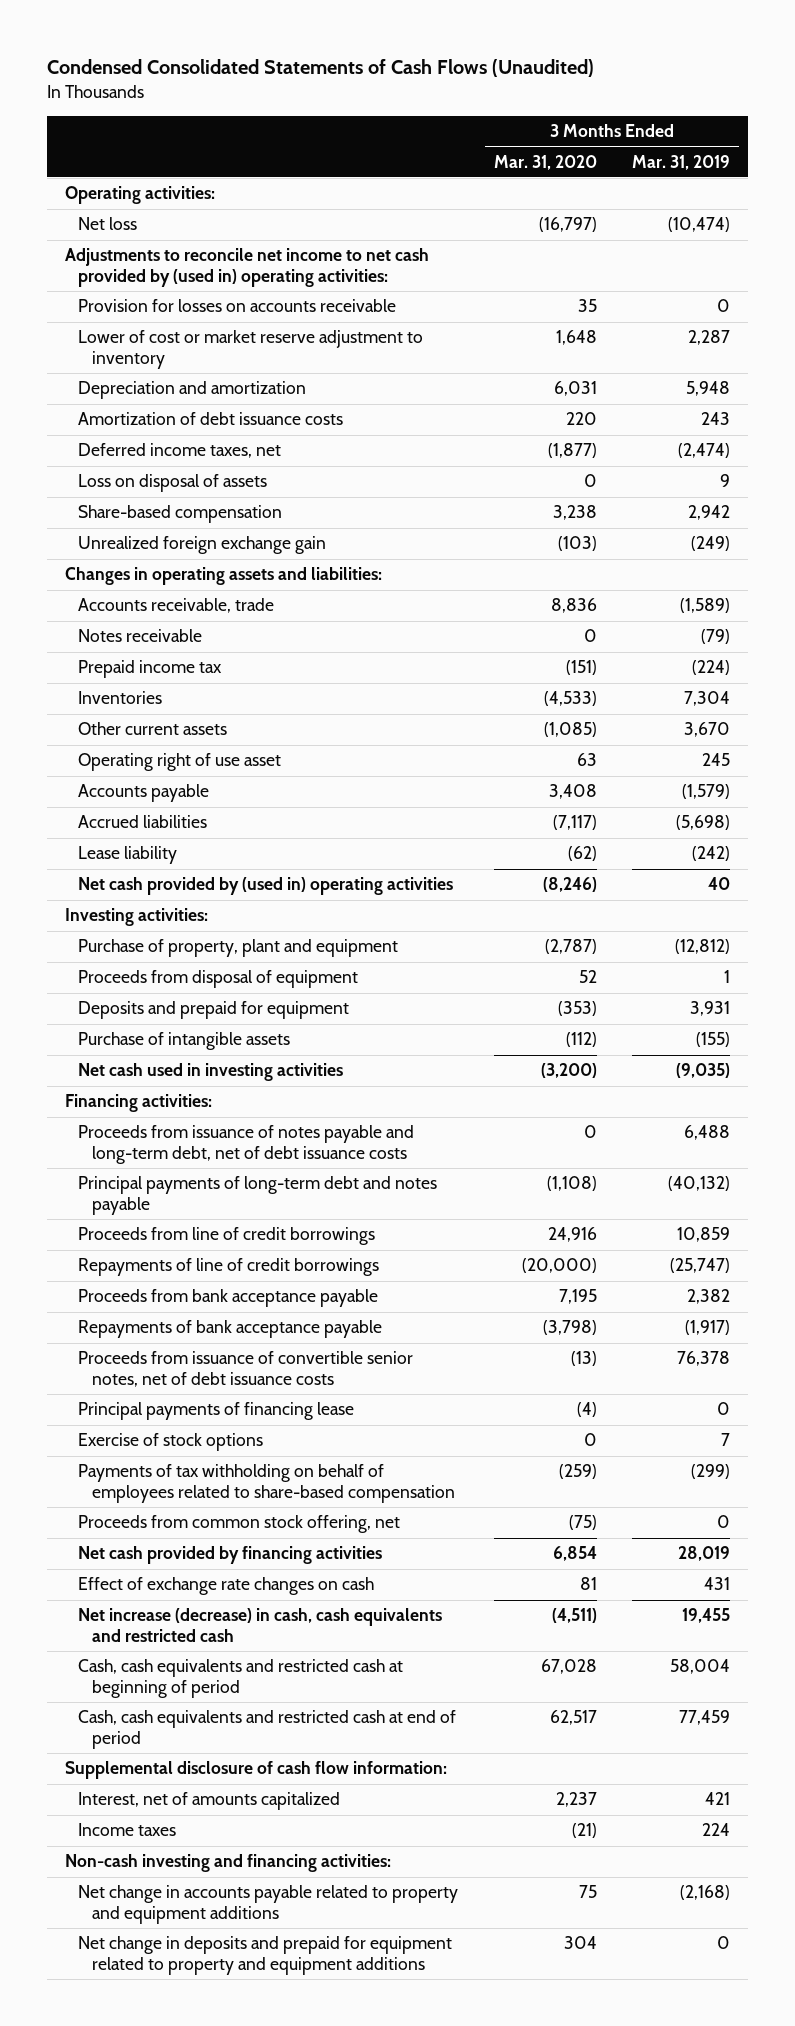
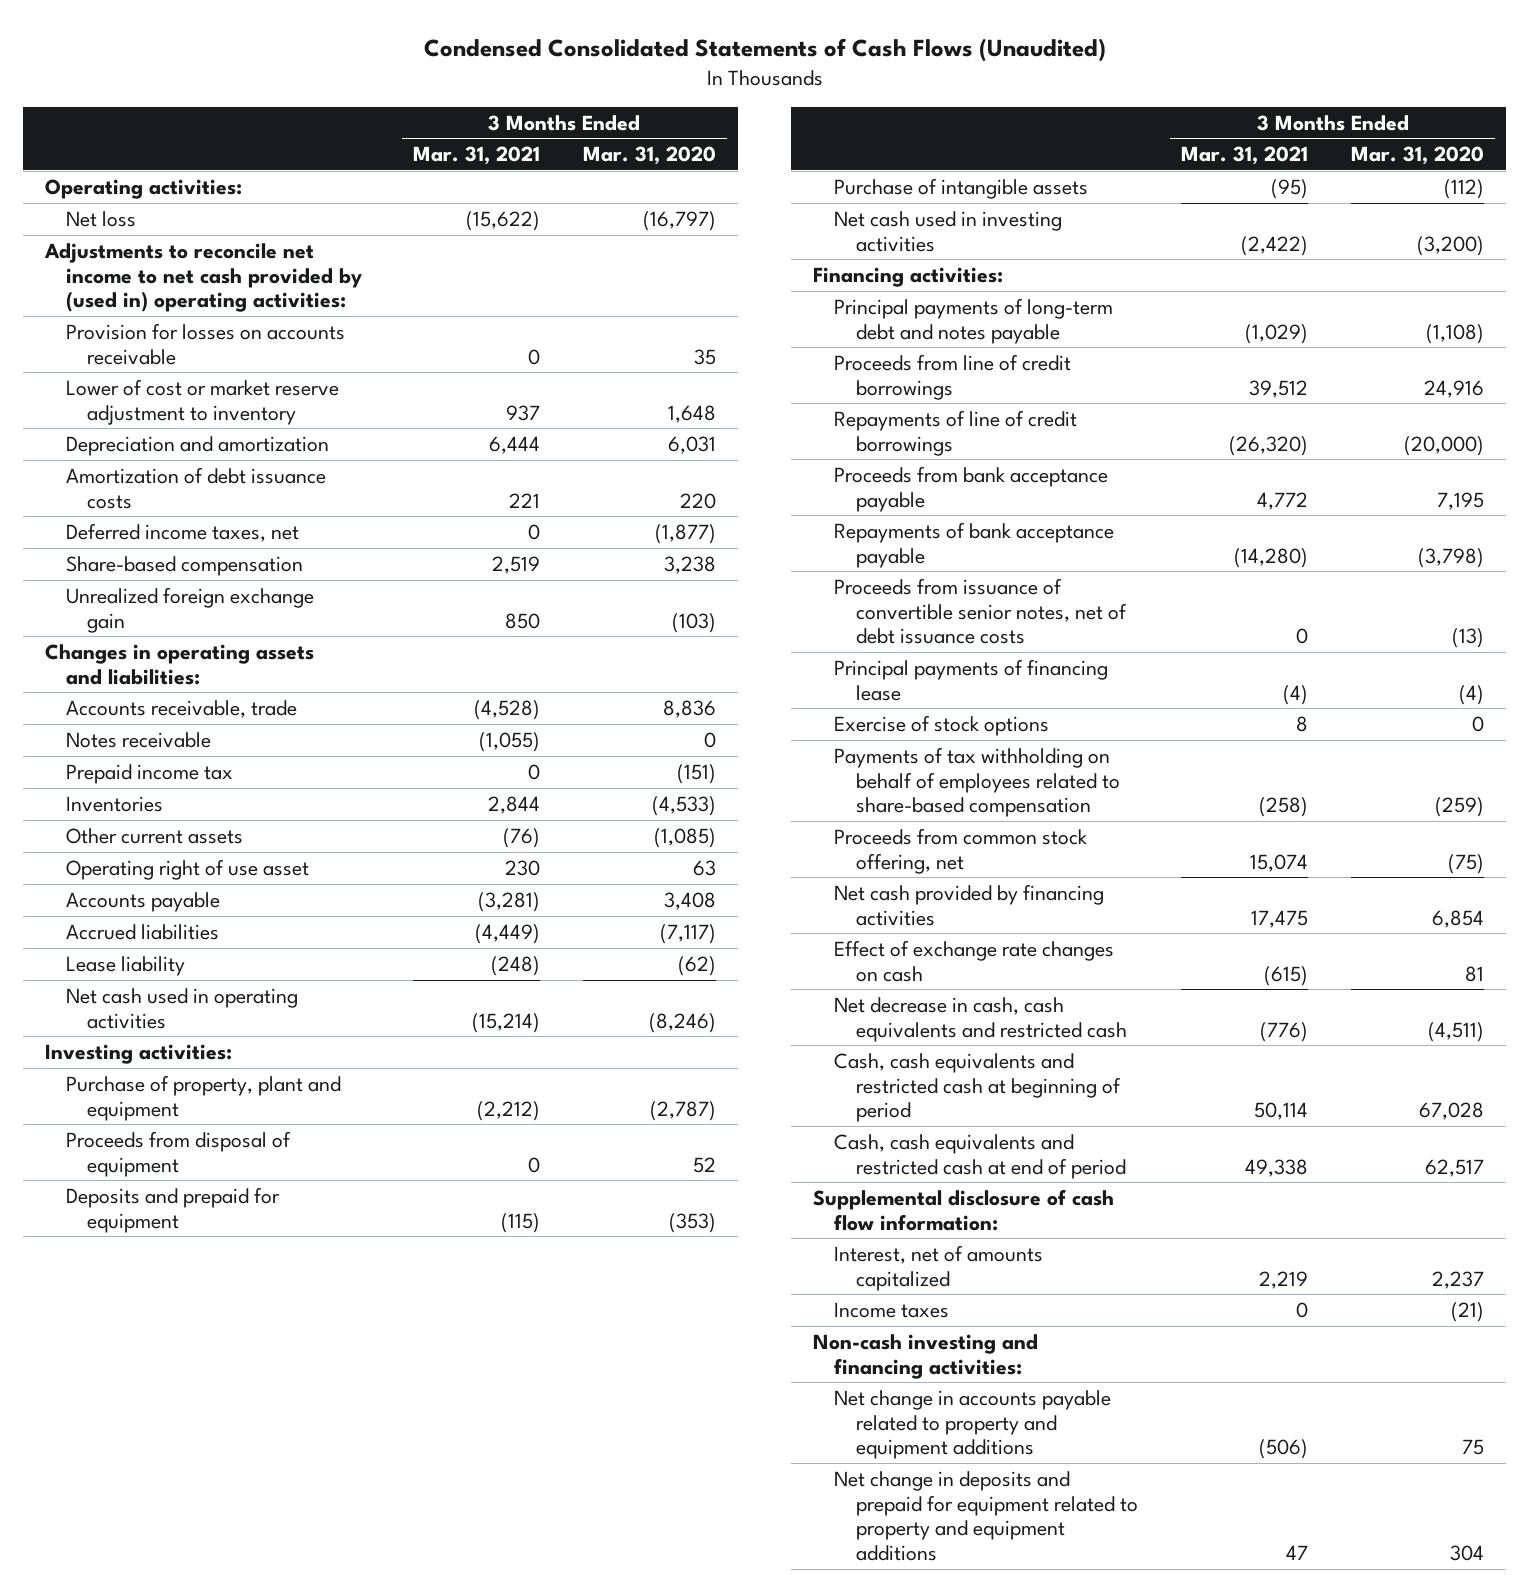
[632,154,731,170] Mar. 31, 2019 -> none
none -> [412,146,540,166] Mar. 31, 2021
[78,474,268,493] Loss on disposal of assets -> none
[78,877,454,896] Net cash provided by (used in) operating activities -> [66,987,299,1029] Net cash used in operating activities
[78,1125,415,1165] Proceeds from issuance of notes payable and long-term debt, net of debt issuance costs -> none
[78,1608,443,1643] Net increase (decrease) in cash, cash equivalents and restricted cash -> [834,996,1127,1042] Net decrease in cash, cash equivalents and restricted cash

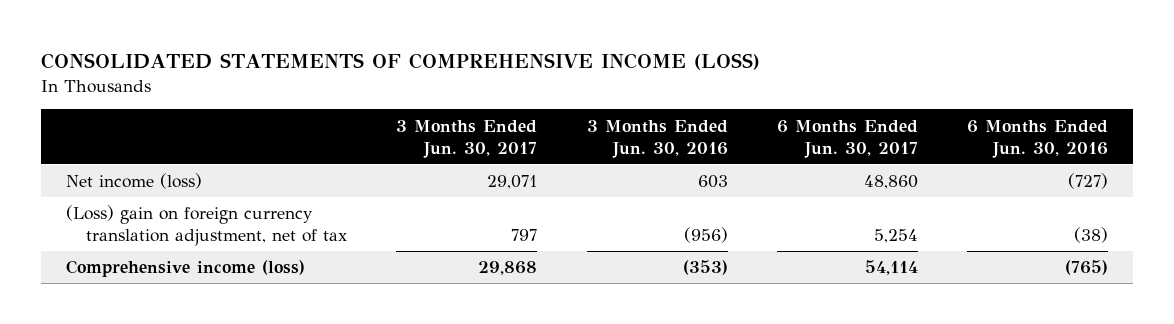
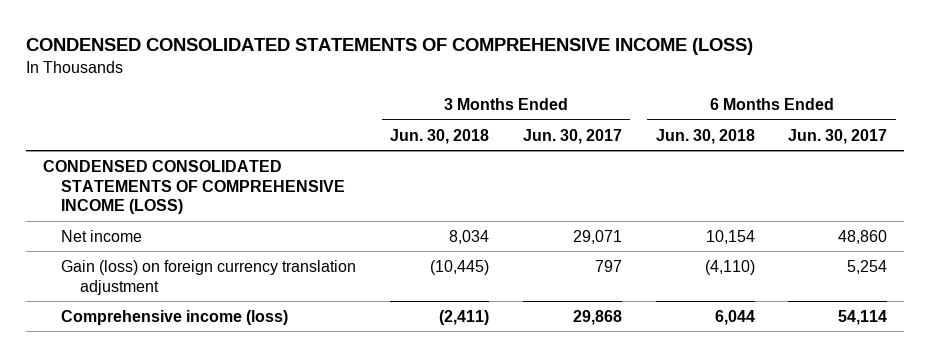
[41,53,761,71] CONSOLIDATED STATEMENTS OF COMPREHENSIVE INCOME (LOSS) -> [26,38,754,56] CONDENSED CONSOLIDATED STATEMENTS OF COMPREHENSIVE INCOME (LOSS)
[586,119,728,158] 3 Months Ended Jun. 30, 2016 -> none
[967,119,1109,158] 6 Months Ended Jun. 30, 2016 -> none
none -> [390,128,490,144] Jun. 30, 2018
none -> [655,128,755,144] Jun. 30, 2018
none -> [43,159,346,215] CONDENSED CONSOLIDATED STATEMENTS OF COMPREHENSIVE INCOME (LOSS)
[65,173,202,190] Net income (loss) -> [61,229,143,242] Net income
[65,205,348,247] (Loss) gain on foreign currency translation adjustment, net of tax -> [61,259,357,295] Gain (loss) on foreign currency translation adjustment

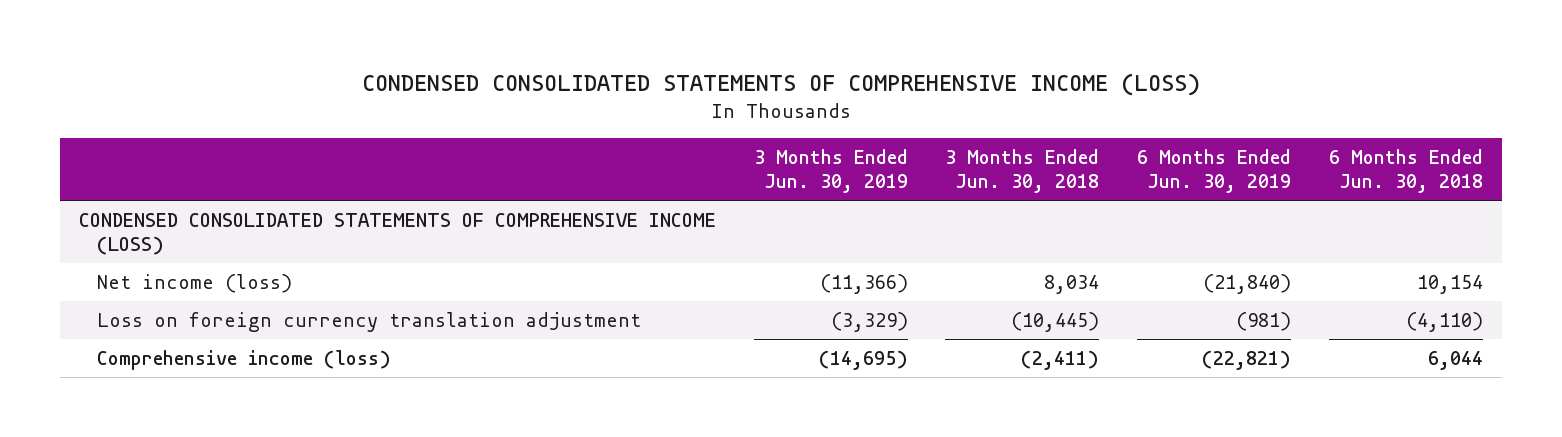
[522,128,622,144] Jun. 30, 2017 -> none
[788,128,888,144] Jun. 30, 2017 -> none
none -> [753,149,908,194] 3 Months Ended Jun. 30, 2019
none -> [1136,149,1291,194] 6 Months Ended Jun. 30, 2019
[61,229,143,242] Net income -> [96,273,292,293] Net income (loss)
[61,259,357,295] Gain (loss) on foreign currency translation adjustment -> [96,311,641,332] Loss on foreign currency translation adjustment

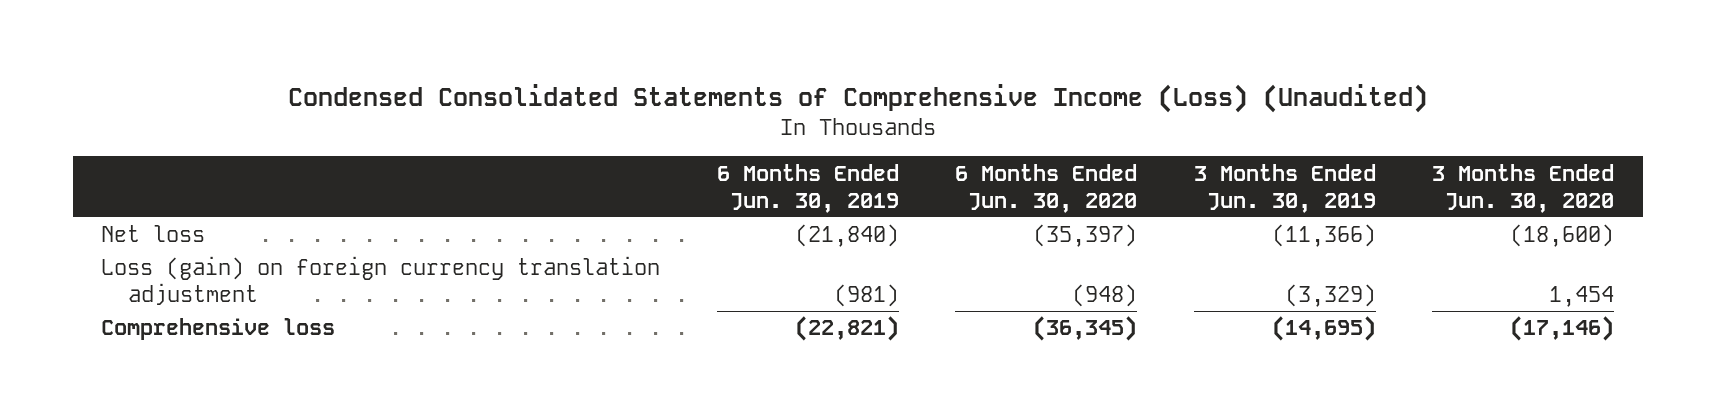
[361,73,1200,97] CONDENSED CONSOLIDATED STATEMENTS OF COMPREHENSIVE INCOME (LOSS) -> [287,84,1428,114] Condensed Consolidated Statements of Comprehensive Income (Loss) (Unaudited)
[945,149,1100,194] 3 Months Ended Jun. 30, 2018 -> none
[1328,149,1483,194] 6 Months Ended Jun. 30, 2018 -> none
none -> [955,163,1138,213] 6 Months Ended Jun. 30, 2020
none -> [1432,163,1615,213] 3 Months Ended Jun. 30, 2020
[78,212,716,256] CONDENSED CONSOLIDATED STATEMENTS OF COMPREHENSIVE INCOME (LOSS) -> none
[96,273,292,293] Net income (loss) -> [101,225,206,243] Net loss
[96,311,641,332] Loss on foreign currency translation adjustment -> [101,256,661,306] Loss (gain) on foreign currency translation adjustment
[96,349,391,370] Comprehensive income (loss) -> [101,318,336,341] Comprehensive loss

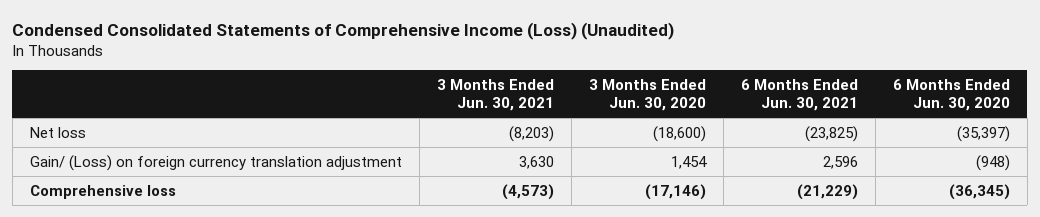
[716,163,899,213] 6 Months Ended Jun. 30, 2019 -> none
[1193,163,1376,213] 3 Months Ended Jun. 30, 2019 -> none
none -> [436,79,554,112] 3 Months Ended Jun. 30, 2021
none -> [740,79,858,112] 6 Months Ended Jun. 30, 2021
[101,256,661,306] Loss (gain) on foreign currency translation adjustment -> [29,154,402,171] Gain/ (Loss) on foreign currency translation adjustment

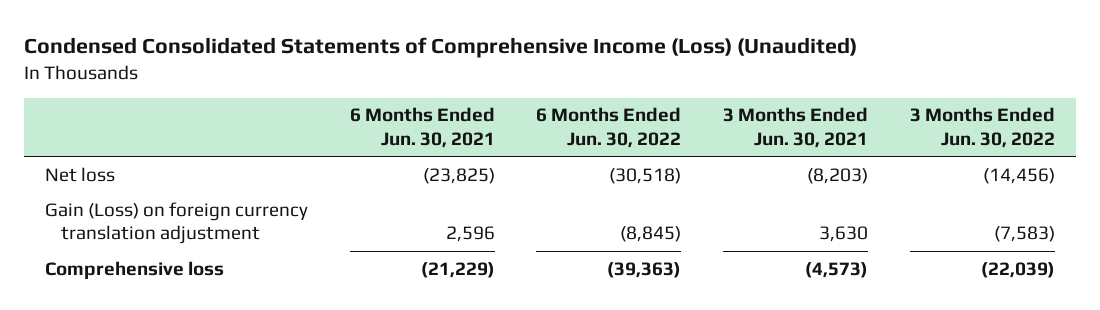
[588,79,706,112] 3 Months Ended Jun. 30, 2020 -> none
[892,79,1010,112] 6 Months Ended Jun. 30, 2020 -> none
none -> [536,107,682,148] 6 Months Ended Jun. 30, 2022
none -> [909,107,1055,148] 3 Months Ended Jun. 30, 2022
[29,154,402,171] Gain/ (Loss) on foreign currency translation adjustment -> [44,201,308,245] Gain (Loss) on foreign currency translation adjustment

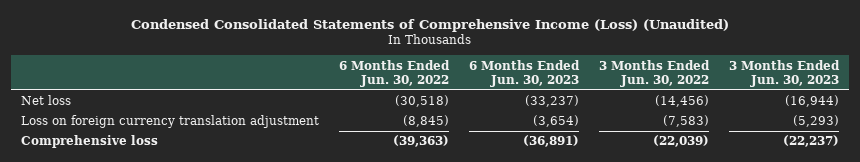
[349,107,495,148] 6 Months Ended Jun. 30, 2021 -> none
[723,107,869,148] 3 Months Ended Jun. 30, 2021 -> none
none -> [469,59,581,87] 6 Months Ended Jun. 30, 2023
none -> [728,59,840,87] 3 Months Ended Jun. 30, 2023
[44,201,308,245] Gain (Loss) on foreign currency translation adjustment -> [21,115,320,129] Loss on foreign currency translation adjustment

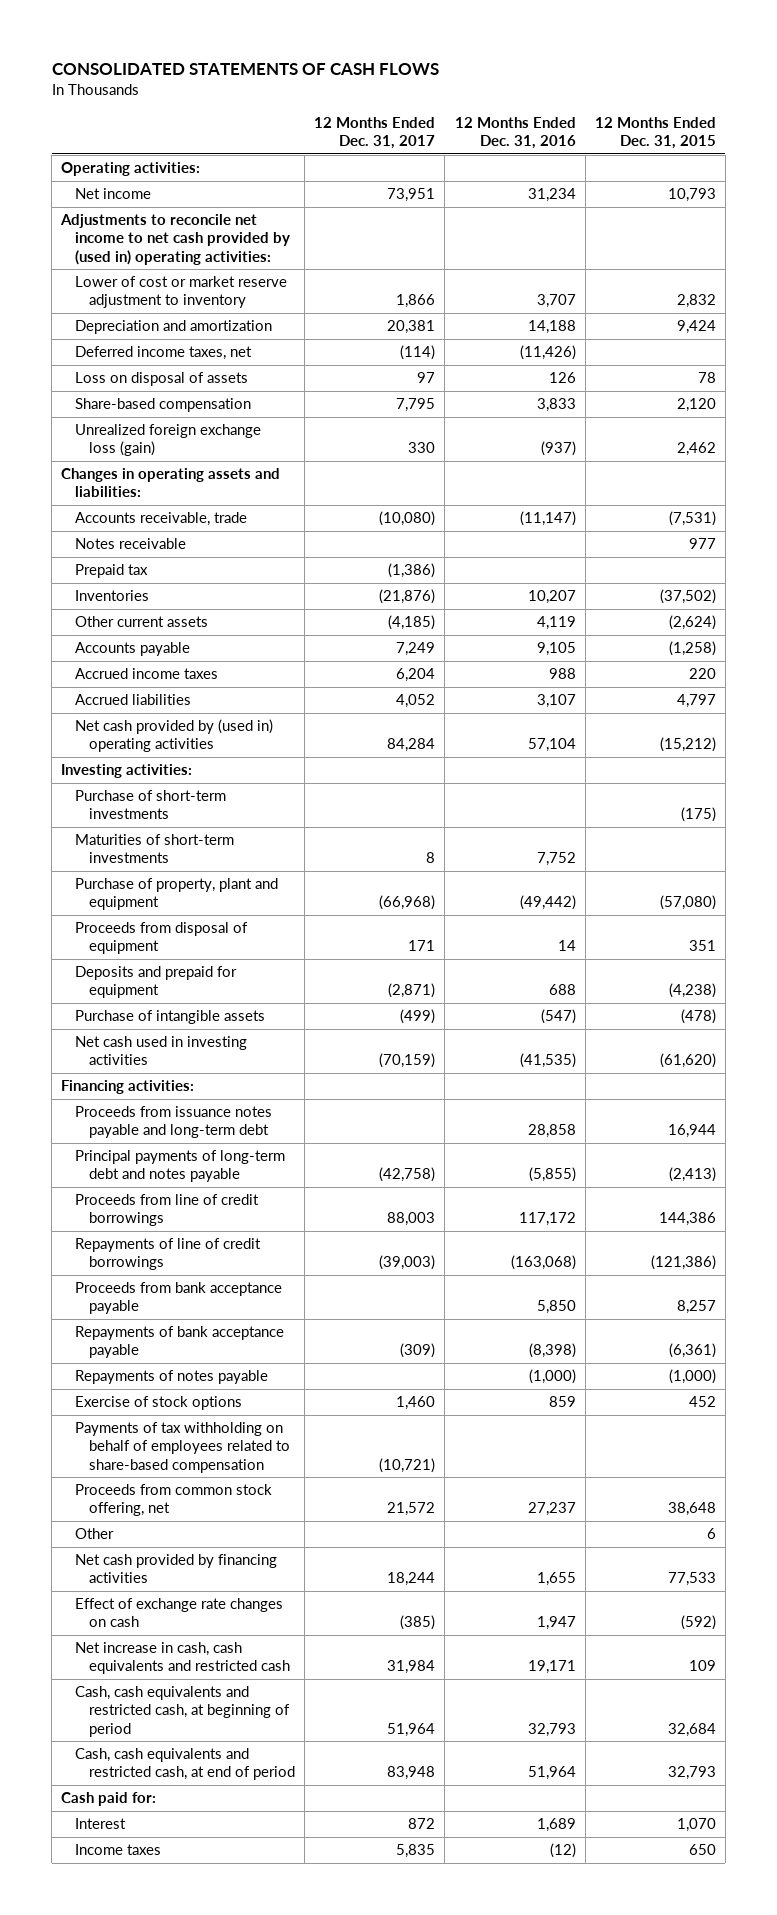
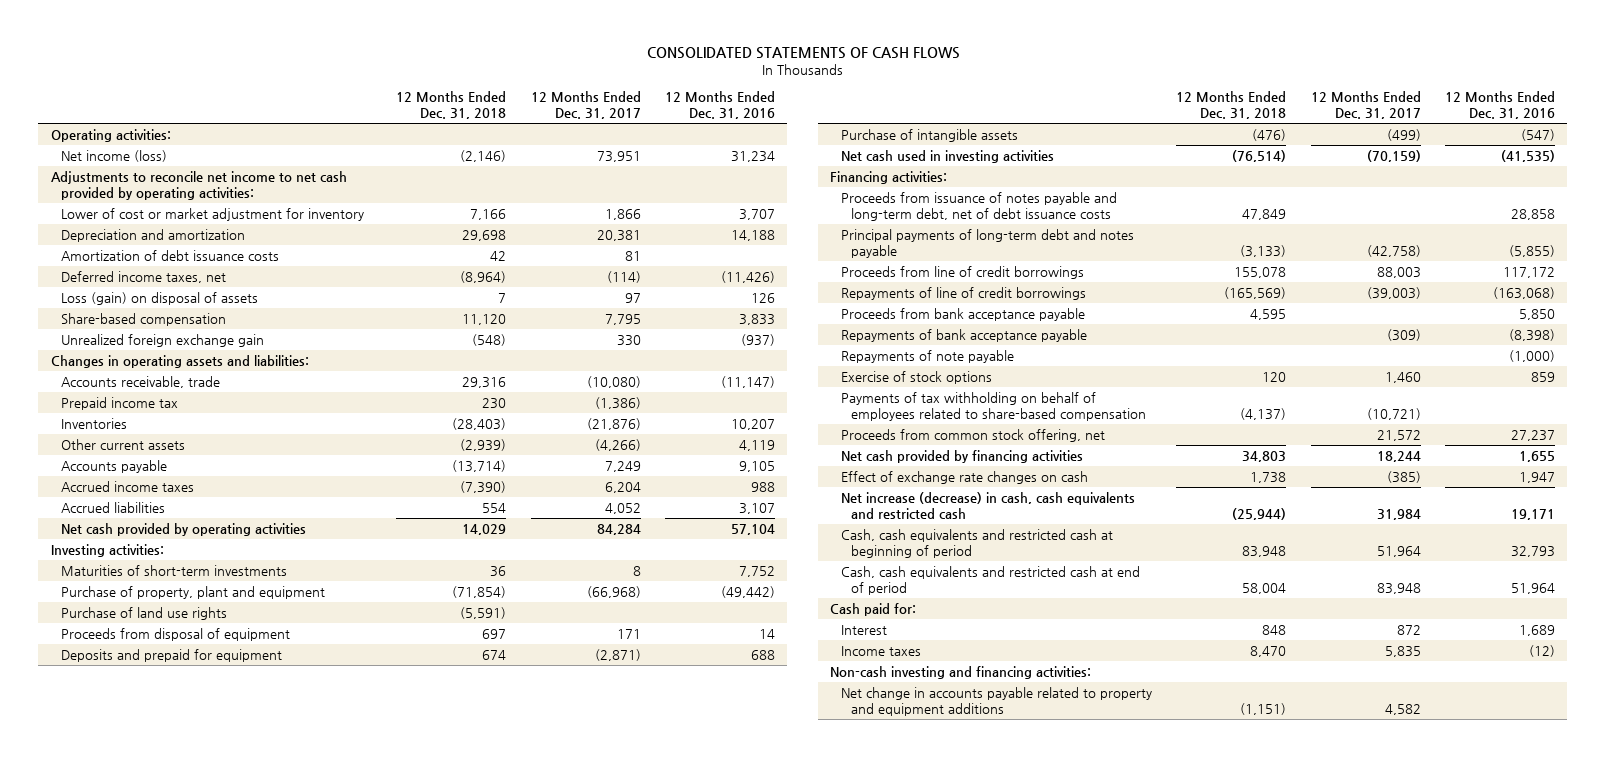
[594,116,716,150] 12 Months Ended Dec. 31, 2015 -> none
none -> [396,91,507,120] 12 Months Ended Dec. 31, 2018
[75,188,152,200] Net income -> [60,149,167,162] Net income (loss)
[60,214,291,265] Adjustments to reconcile net income to net cash provided by (used in) operating activities: -> [50,170,347,200] Adjustments to reconcile net income to net cash provided by operating activities:
[75,276,288,309] Lower of cost or market reserve adjustment to inventory -> [60,207,364,221] Lower of cost or market adjustment for inventory
none -> [60,249,279,261] Amortization of debt issuance costs
[75,372,249,387] Loss on disposal of assets -> [60,291,258,305] Loss (gain) on disposal of assets
[75,424,262,457] Unrealized foreign exchange loss (gain) -> [60,333,264,347] Unrealized foreign exchange gain
[75,538,187,550] Notes receivable -> none
[75,564,149,579] Prepaid tax -> [60,396,178,410] Prepaid income tax
[388,615,436,631] (4,185) -> [594,438,641,451] (4,266)
[75,719,274,753] Net cash provided by (used in) operating activities -> [60,522,306,536] Net cash provided by operating activities
[75,790,227,820] Purchase of short-term investments -> none
none -> [60,606,227,620] Purchase of land use rights
[75,1106,273,1139] Proceeds from issuance notes payable and long-term debt -> [840,191,1117,221] Proceeds from issuance of notes payable and long-term debt, net of debt issuance costs
[75,1370,269,1385] Repayments of notes payable -> [840,349,1014,363] Repayments of note payable
[75,1528,115,1540] Other -> none
[75,1642,291,1675] Net increase in cash, cash equivalents and restricted cash -> [840,491,1135,519] Net increase (decrease) in cash, cash equivalents and restricted cash
[75,1686,291,1737] Cash, cash equivalents and restricted cash, at beginning of period -> [840,528,1113,558] Cash, cash equivalents and restricted cash at beginning of period
[75,1748,296,1781] Cash, cash equivalents and restricted cash, at end of period -> [840,565,1140,595] Cash, cash equivalents and restricted cash at end of period
none -> [830,665,1092,679] Non-cash investing and financing activities:
none -> [840,686,1152,716] Net change in accounts payable related to property and equipment additions

